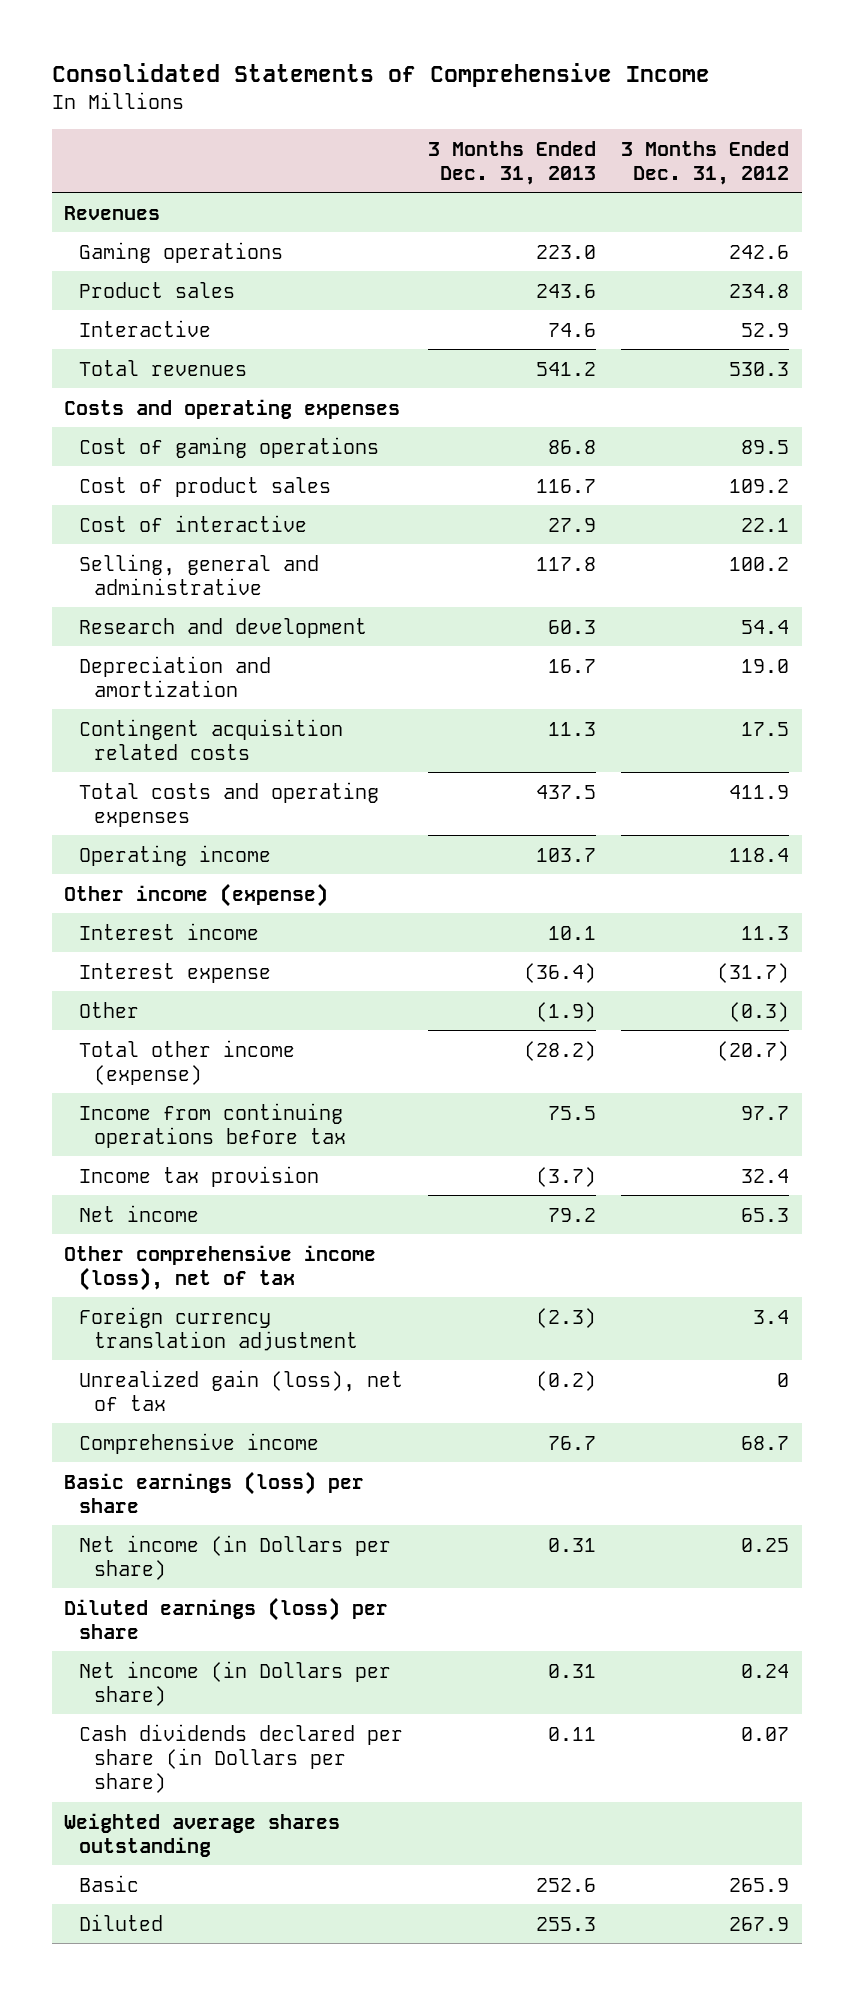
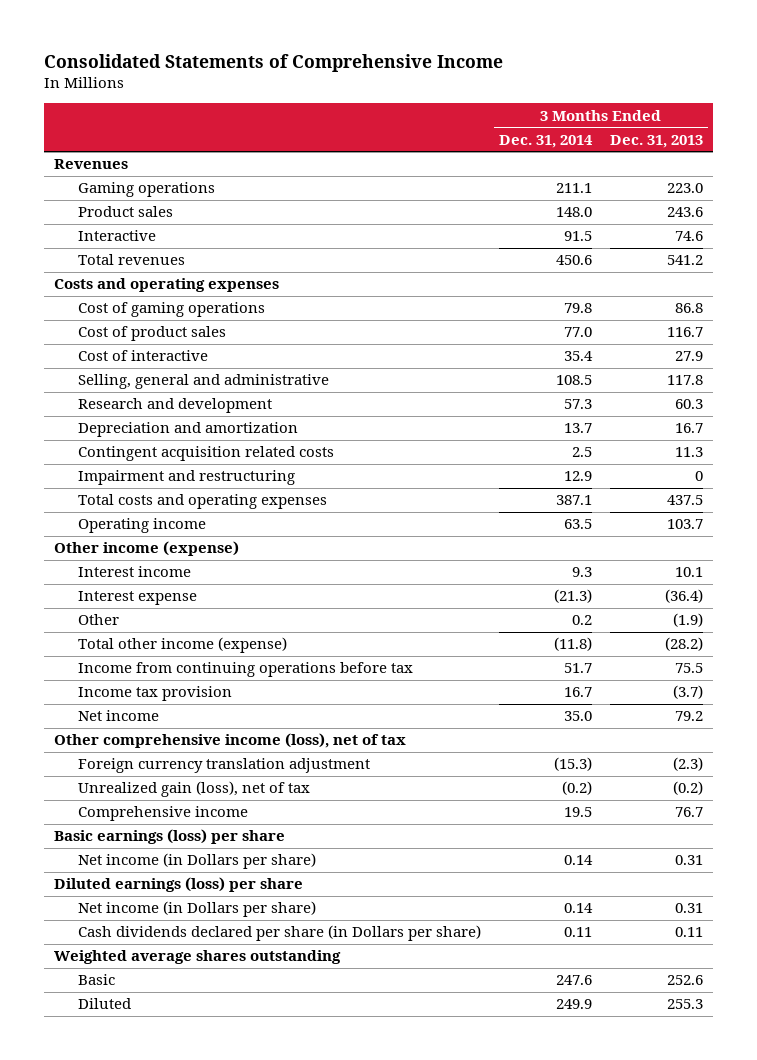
[621,140,790,185] 3 Months Ended Dec. 31, 2012 -> none
none -> [499,134,594,148] Dec. 31, 2014
none -> [77,470,295,486] Impairment and restructuring

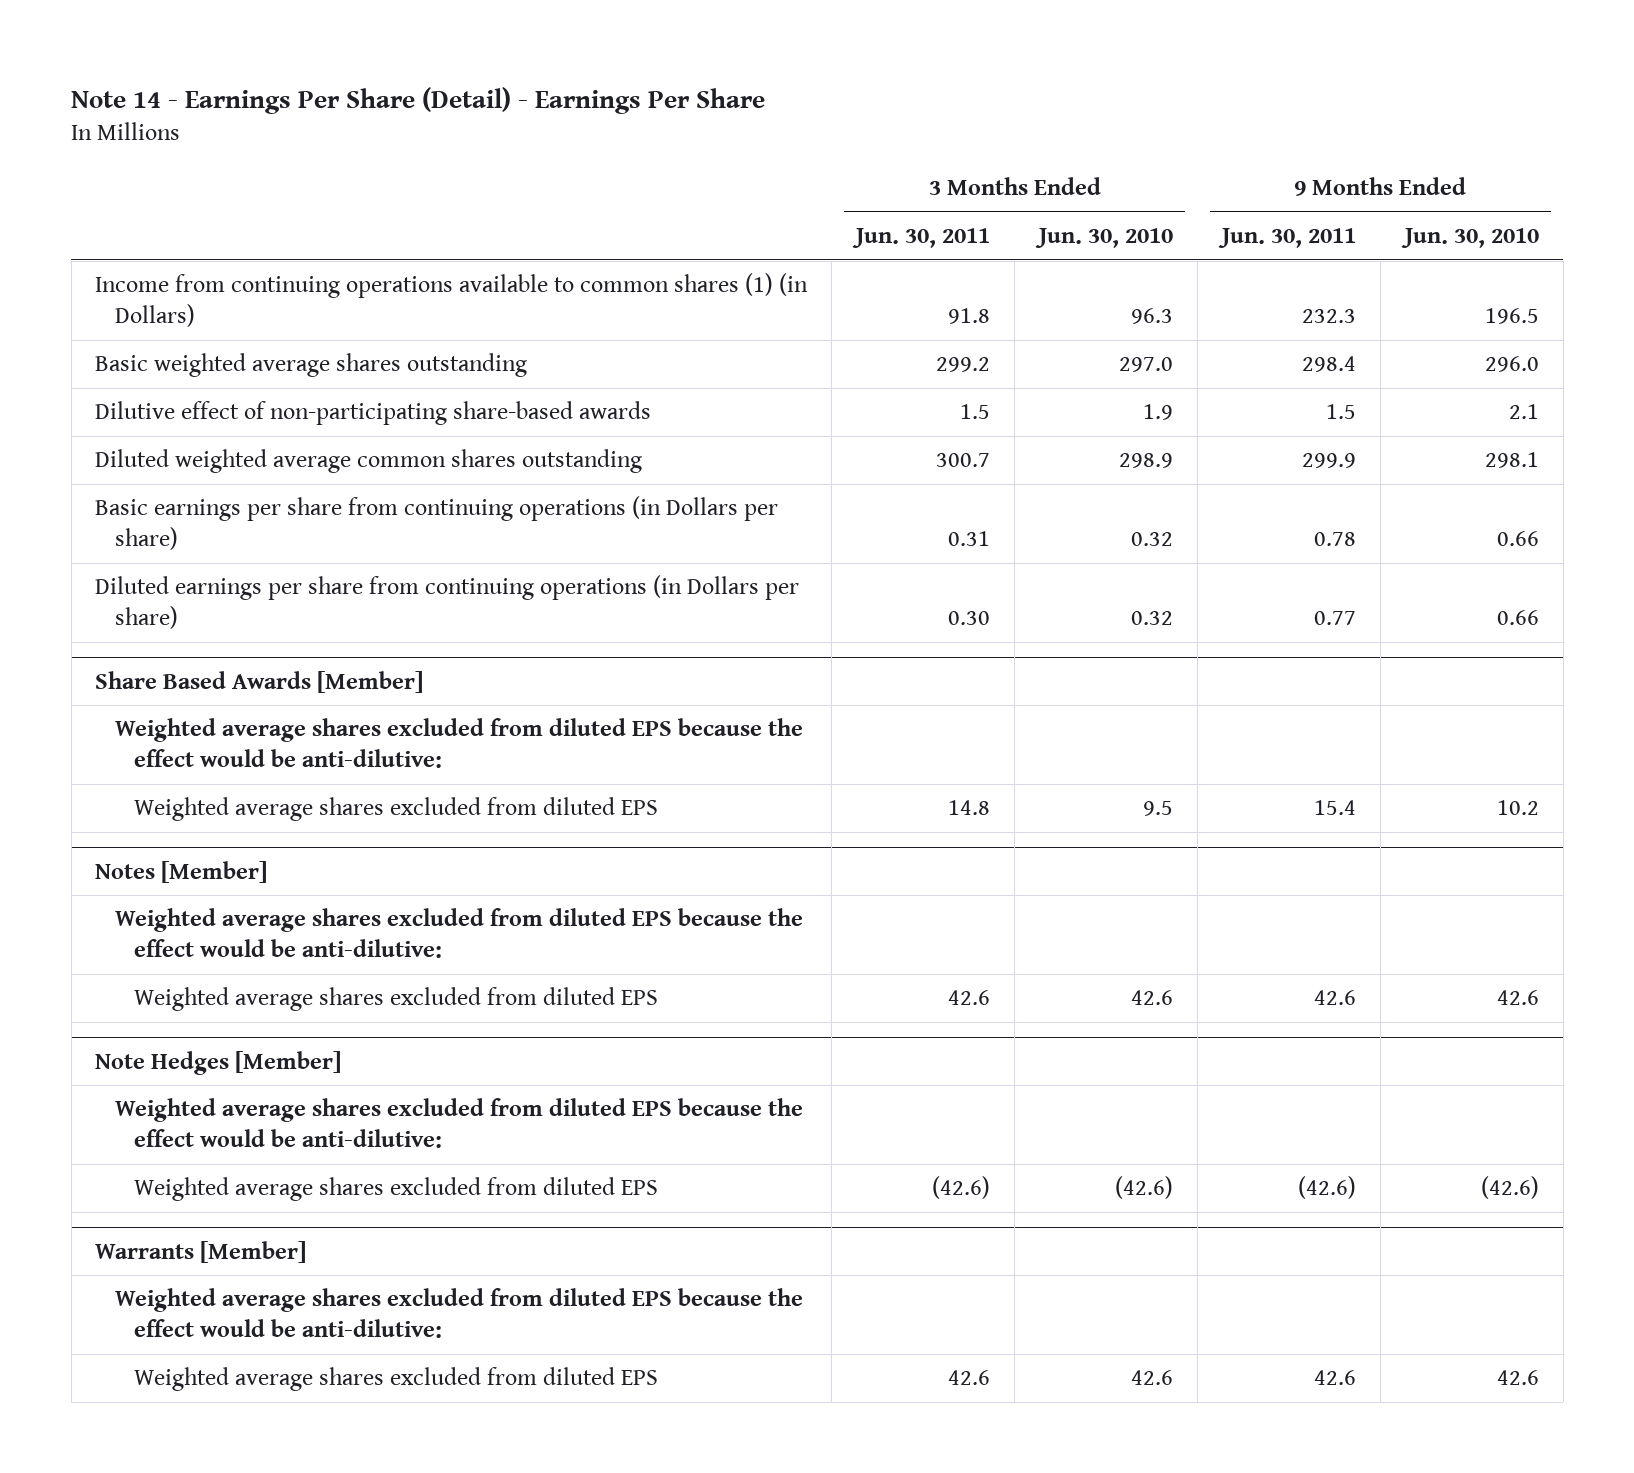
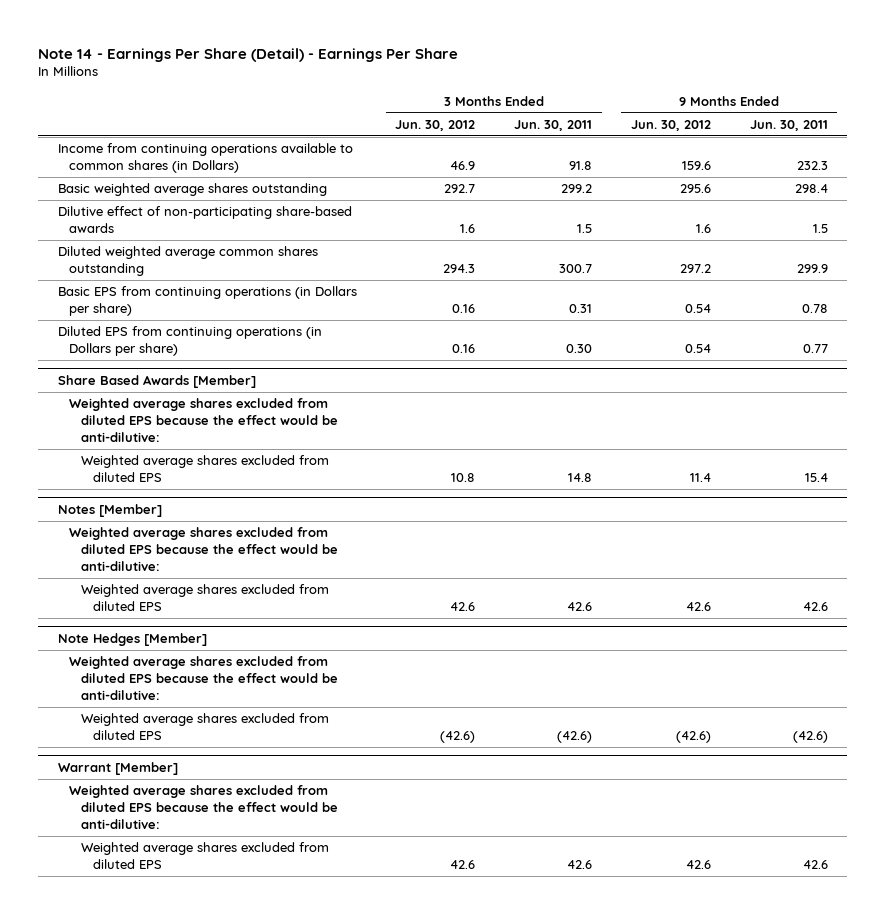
[1035,227,1174,248] Jun. 30, 2010 -> none
[1400,227,1539,248] Jun. 30, 2010 -> none
none -> [395,119,476,131] Jun. 30, 2012
none -> [631,119,712,131] Jun. 30, 2012
[95,273,809,327] Income from continuing operations available to common shares (1) (in Dollars) -> [57,143,353,174] Income from continuing operations available to common shares (in Dollars)
[95,496,779,550] Basic earnings per share from continuing operations (in Dollars per share) -> [57,286,357,317] Basic EPS from continuing operations (in Dollars per share)
[95,575,800,629] Diluted earnings per share from continuing operations (in Dollars per share) -> [57,326,322,357] Diluted EPS from continuing operations (in Dollars per share)
[95,1240,307,1263] Warrants [Member] -> [57,761,178,775] Warrant [Member]

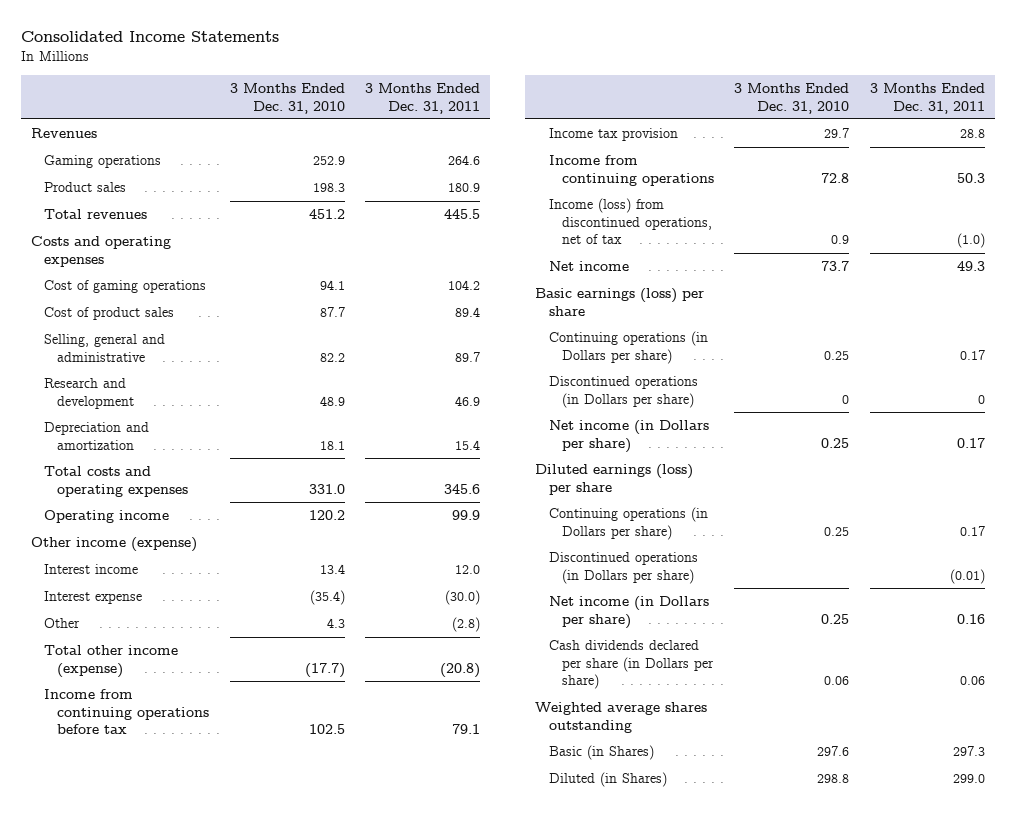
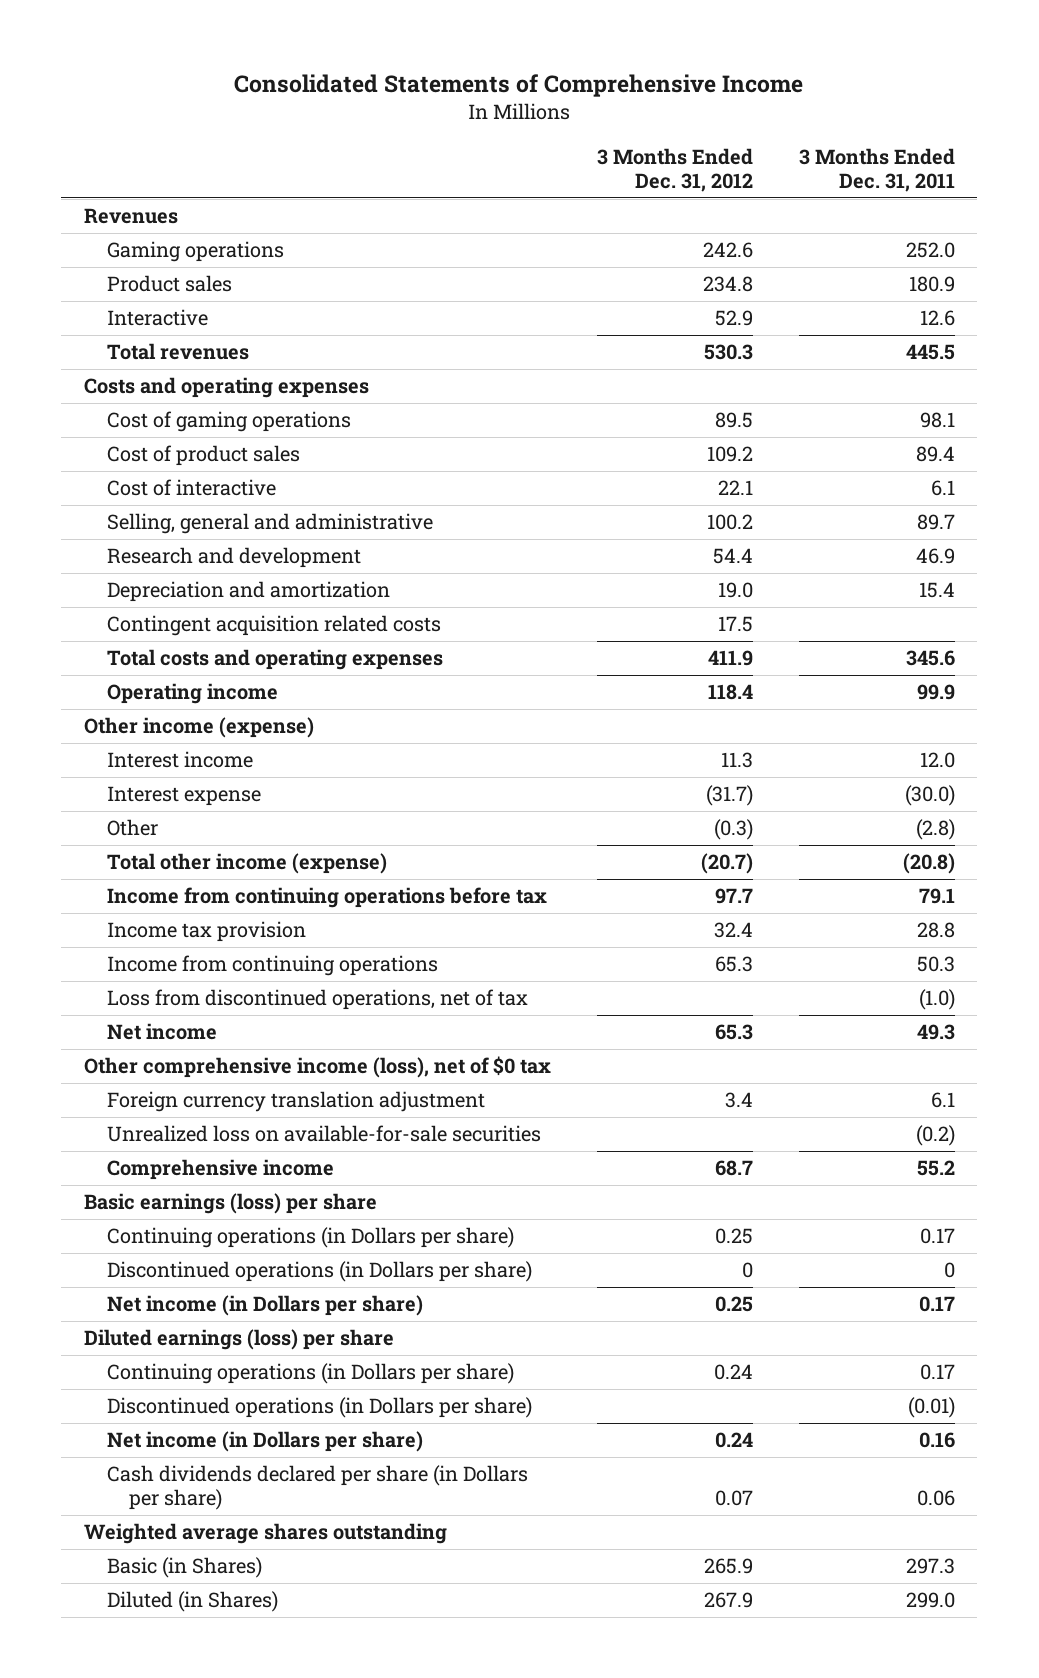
[20,31,279,43] Consolidated Income Statements -> [234,74,804,98] Consolidated Statements of Comprehensive Income
[229,82,345,114] 3 Months Ended Dec. 31, 2010 -> none
none -> [596,147,753,192] 3 Months Ended Dec. 31, 2012
[448,155,481,166] 264.6 -> [905,242,955,259] 252.0
none -> [106,309,208,327] Interactive
[448,280,481,291] 104.2 -> [919,412,955,429] 98.1
none -> [106,479,276,497] Cost of interactive
none -> [106,615,441,637] Contingent acquisition related costs
[548,198,712,245] Income (loss) from discontinued operations, net of tax -> [106,989,528,1011] Loss from discontinued operations, net of tax
none -> [84,1056,552,1079] Other comprehensive income (loss), net of $0 tax
none -> [106,1091,485,1113] Foreign currency translation adjustment
none -> [106,1125,541,1143] Unrealized loss on available-for-sale securities
none -> [106,1159,334,1181] Comprehensive income

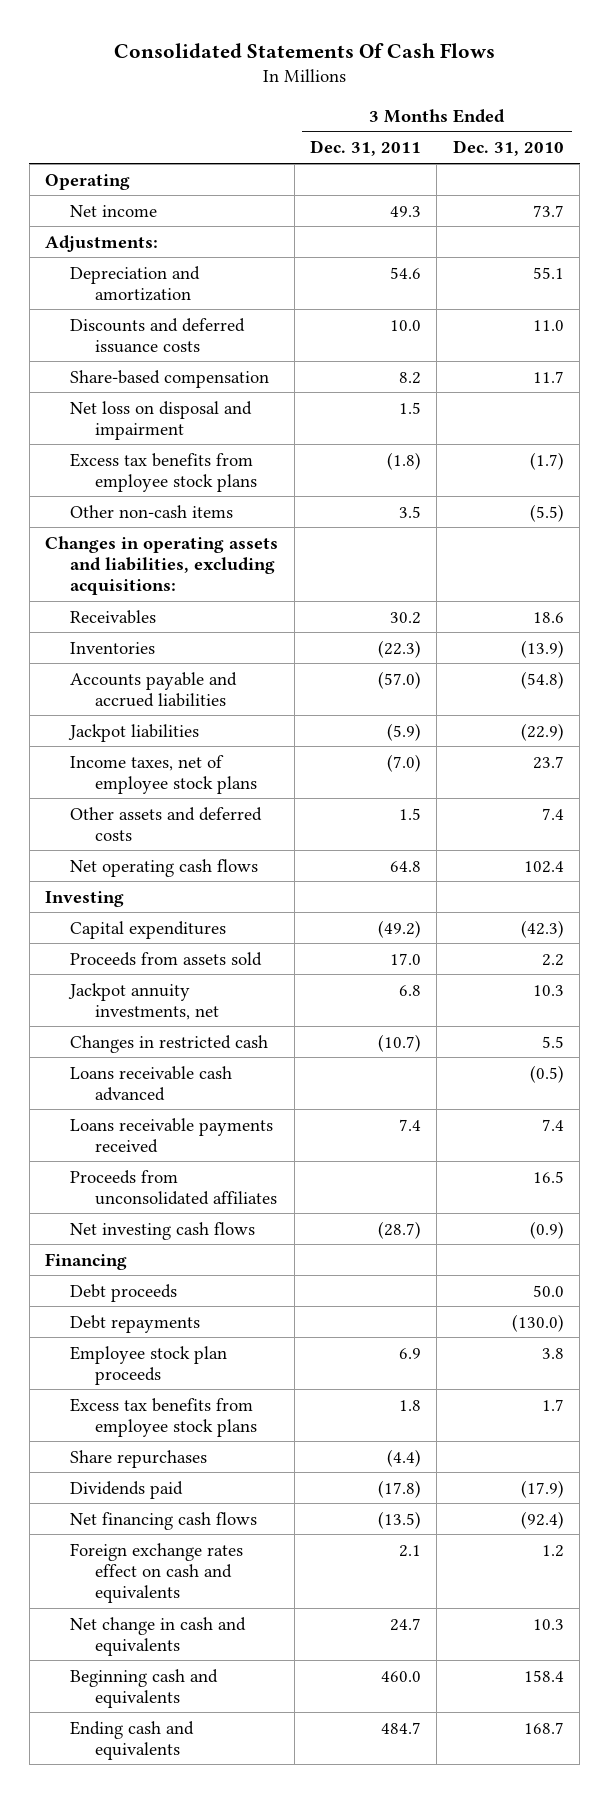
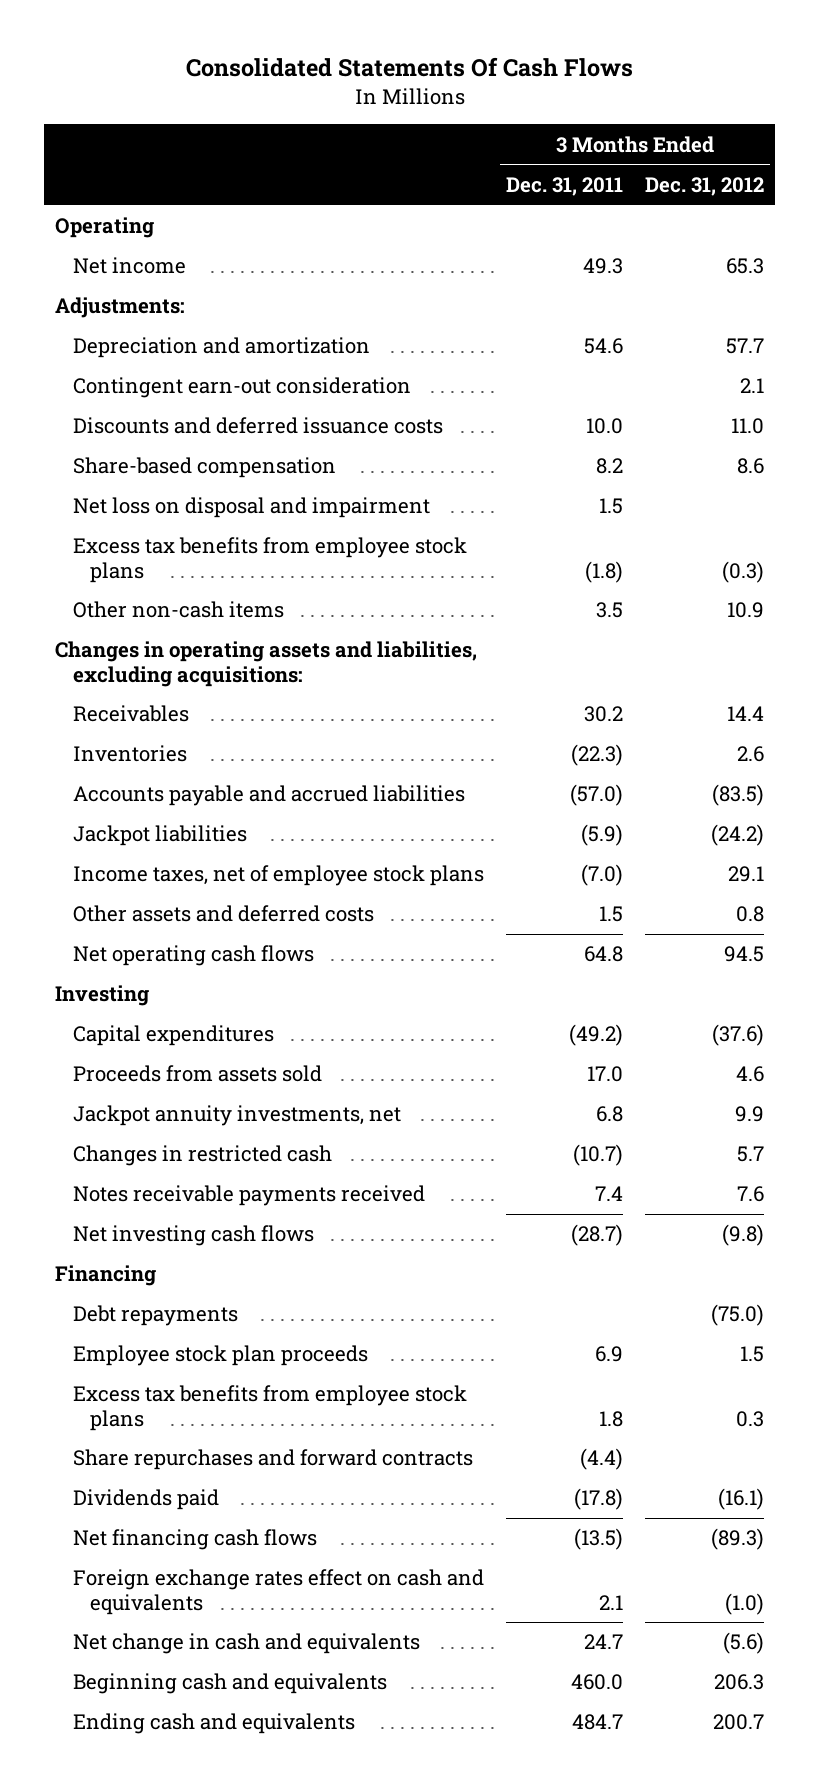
[452,140,564,157] Dec. 31, 2010 -> none
none -> [645,176,765,196] Dec. 31, 2012
none -> [72,377,411,399] Contingent earn-out consideration
[70,1065,233,1101] Loans receivable cash advanced -> none
[70,1169,277,1205] Proceeds from unconsolidated affiliates -> none
[70,1117,274,1153] Loans receivable payments received -> [72,1185,425,1207] Notes receivable payments received
[70,1283,178,1302] Debt proceeds -> none
[70,1449,208,1468] Share repurchases -> [72,1449,473,1471] Share repurchases and forward contracts

